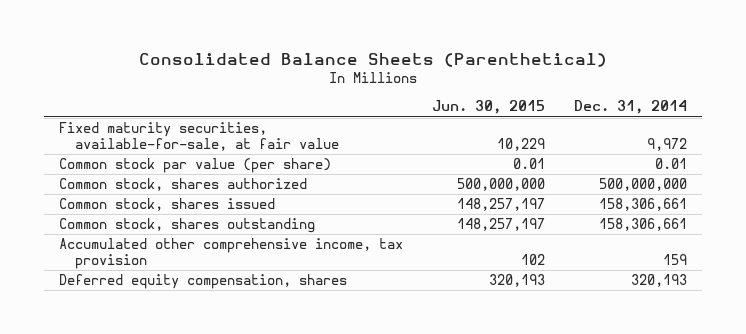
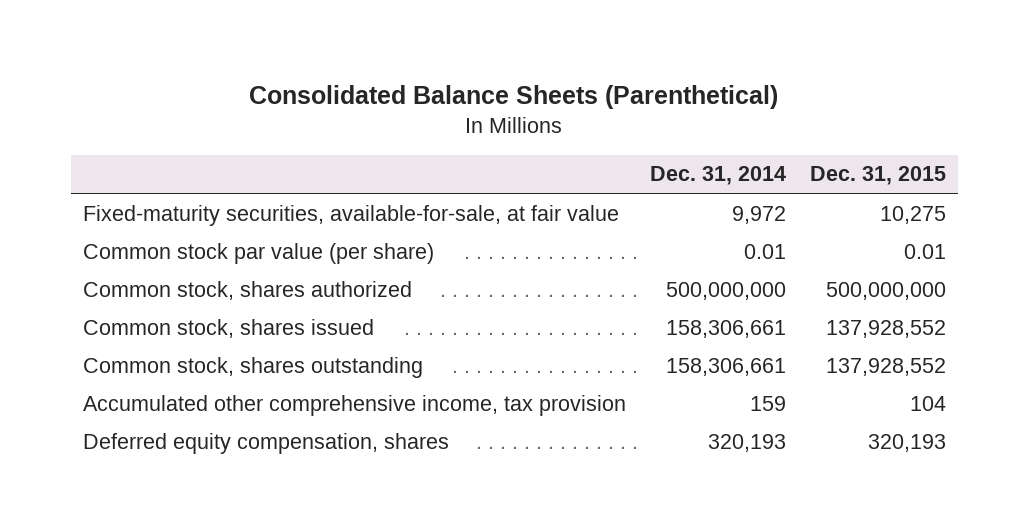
[431,100,545,115] Jun. 30, 2015 -> none
none -> [809,166,946,186] Dec. 31, 2015
[58,122,339,152] Fixed maturity securities, available-for-sale, at fair value -> [82,204,619,226] Fixed-maturity securities, available-for-sale, at fair value

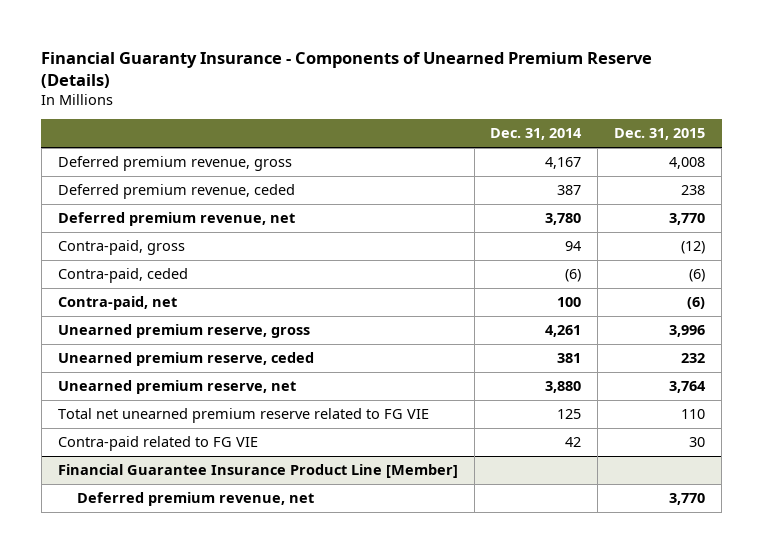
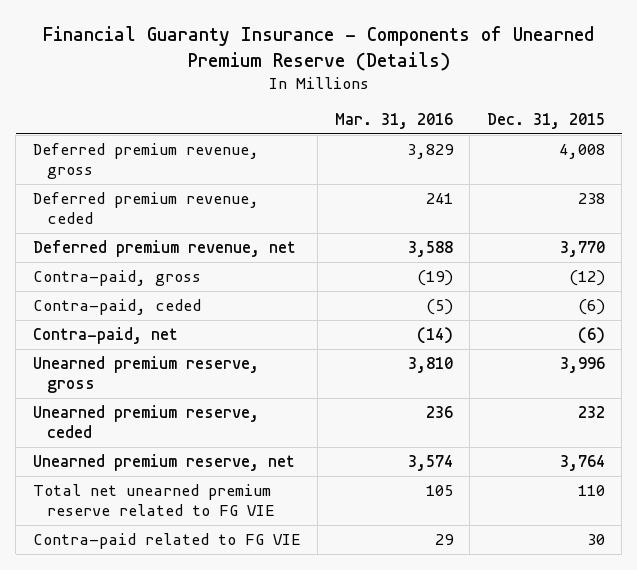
[490,128,583,141] Dec. 31, 2014 -> none
none -> [334,113,453,130] Mar. 31, 2016
[57,464,458,479] Financial Guarantee Insurance Product Line [Member] -> none
[76,492,314,507] Deferred premium revenue, net -> none

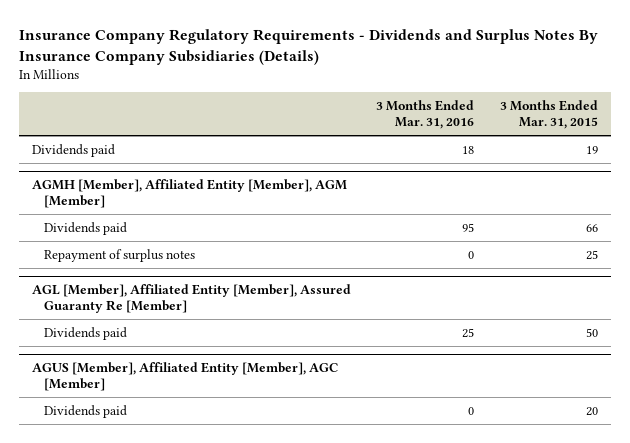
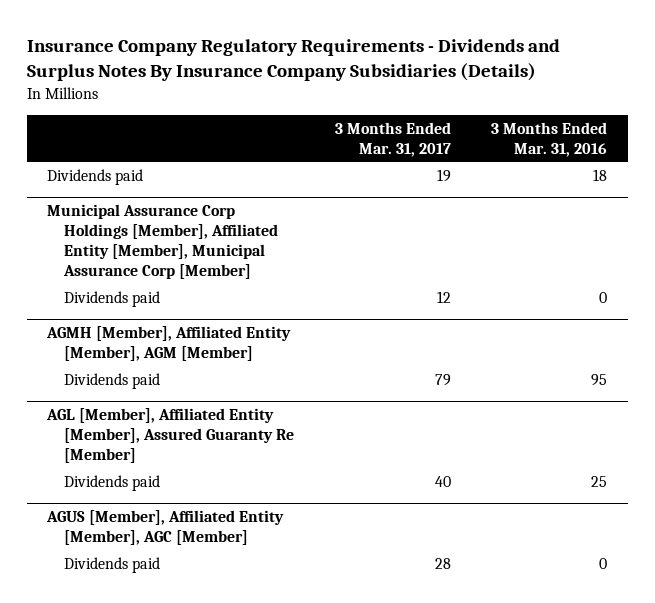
[500,100,599,130] 3 Months Ended Mar. 31, 2015 -> none
none -> [334,121,451,157] 3 Months Ended Mar. 31, 2017
none -> [47,204,278,280] Municipal Assurance Corp Holdings [Member], Affiliated Entity [Member], Municipal Assurance Corp [Member]
none -> [63,290,160,307] Dividends paid
[43,248,195,262] Repayment of surplus notes -> none

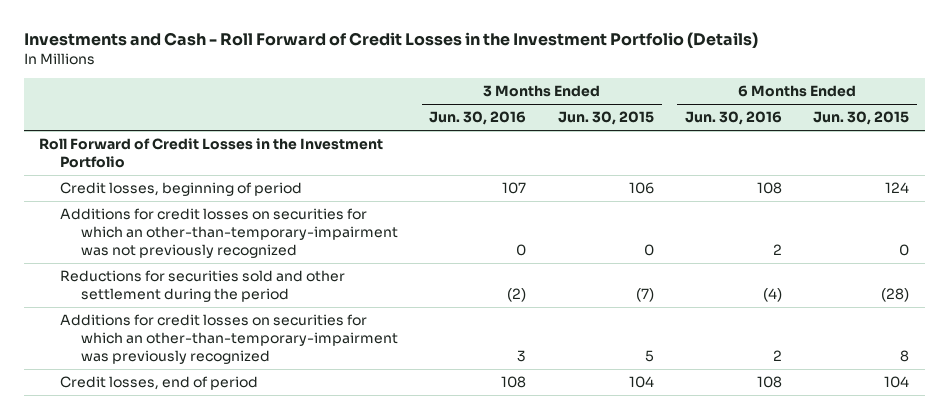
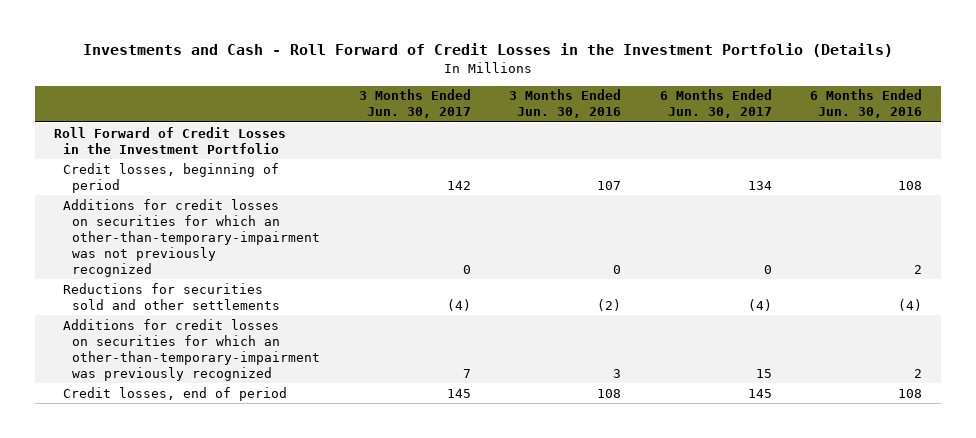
[557,111,654,126] Jun. 30, 2015 -> none
[813,111,910,126] Jun. 30, 2015 -> none
none -> [358,89,471,119] 3 Months Ended Jun. 30, 2017
none -> [659,89,772,119] 6 Months Ended Jun. 30, 2017
[60,270,346,302] Reductions for securities sold and other settlement during the period -> [63,282,281,310] Reductions for securities sold and other settlements

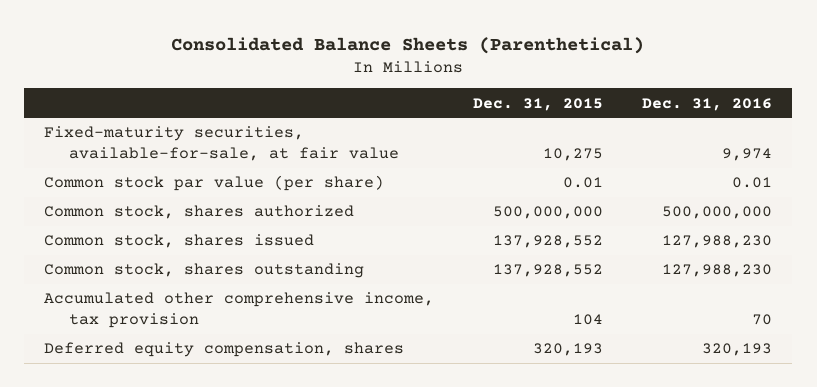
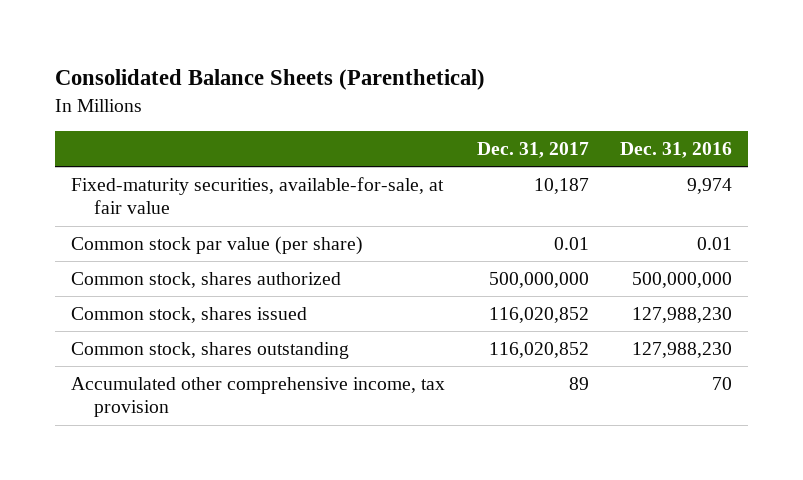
[473,97,604,111] Dec. 31, 2015 -> none
none -> [476,142,589,159] Dec. 31, 2017
[44,342,405,358] Deferred equity compensation, shares -> none

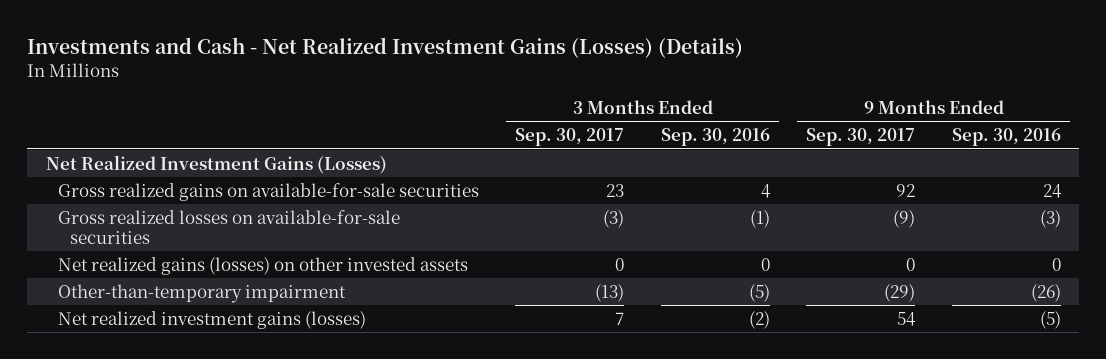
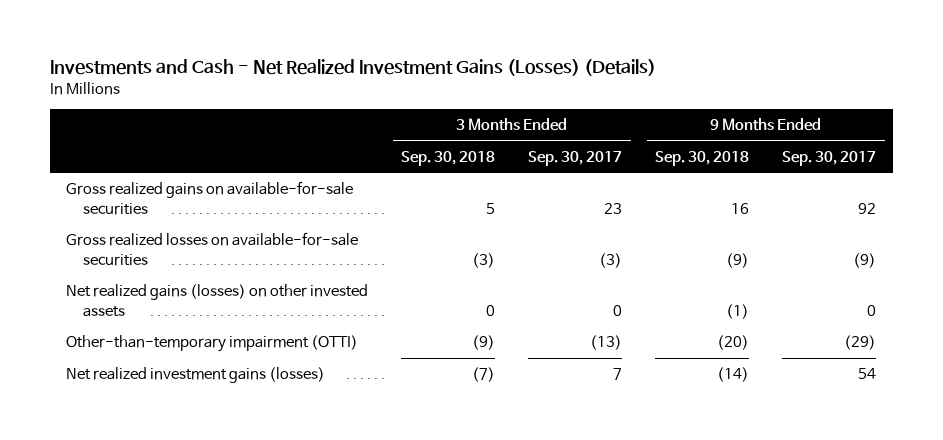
[660,128,770,147] Sep. 30, 2016 -> none
[951,128,1061,147] Sep. 30, 2016 -> none
none -> [401,150,496,166] Sep. 30, 2018
none -> [655,150,750,166] Sep. 30, 2018
[45,154,387,174] Net Realized Investment Gains (Losses) -> none
[57,283,346,303] Other-than-temporary impairment -> [66,335,359,353] Other-than-temporary impairment (OTTI)

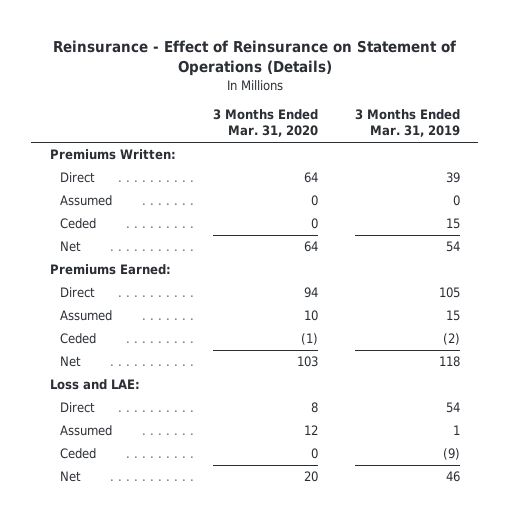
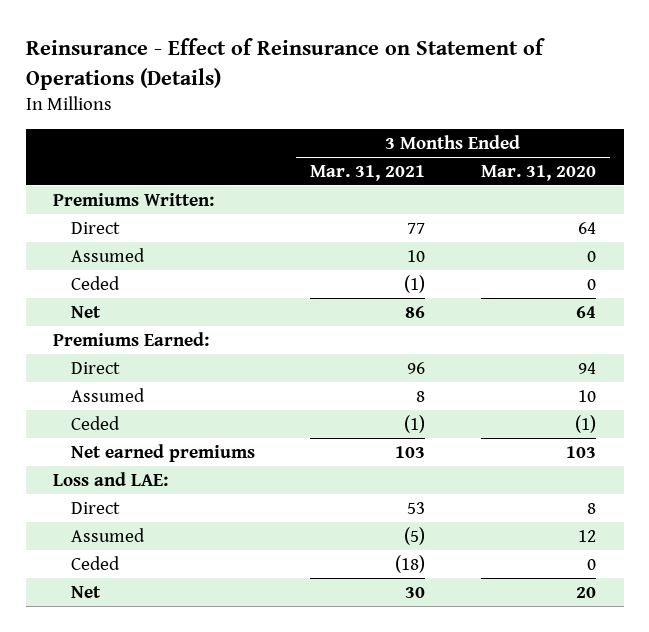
[354,109,460,138] 3 Months Ended Mar. 31, 2019 -> none
none -> [310,164,426,181] Mar. 31, 2021
[59,356,81,368] Net -> [70,443,255,462] Net earned premiums

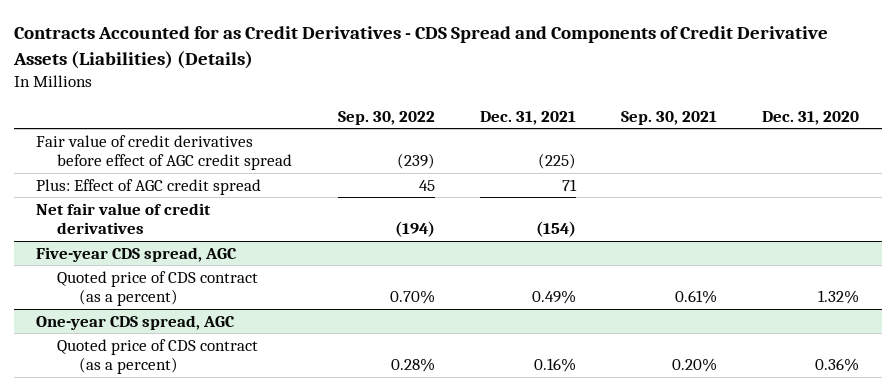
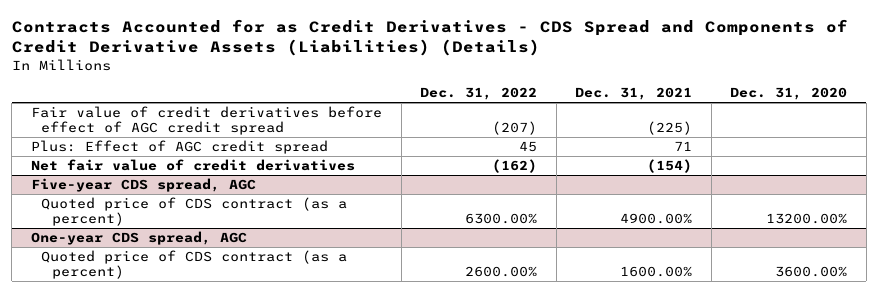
[337,110,435,125] Sep. 30, 2022 -> none
[621,110,718,125] Sep. 30, 2021 -> none
none -> [420,87,538,101] Dec. 31, 2022
[531,289,576,304] 0.49% -> [620,213,693,225] 4900.00%
[818,289,860,304] 1.32% -> [766,213,848,225] 13200.00%
[533,357,576,372] 0.16% -> [620,266,693,278] 1600.00%
[815,357,860,372] 0.36% -> [775,266,848,278] 3600.00%

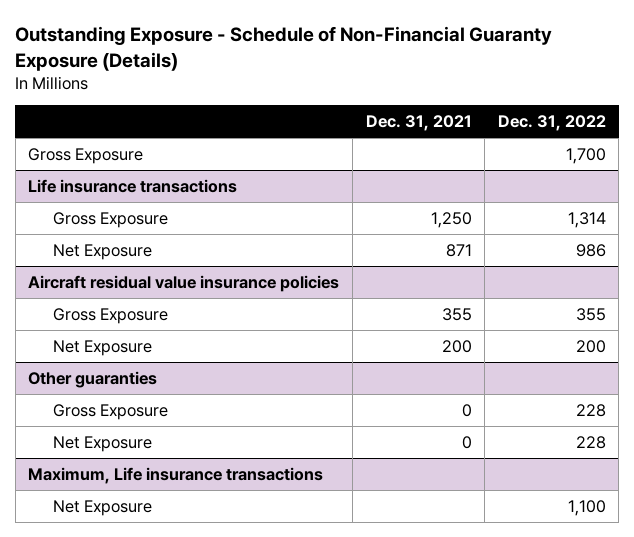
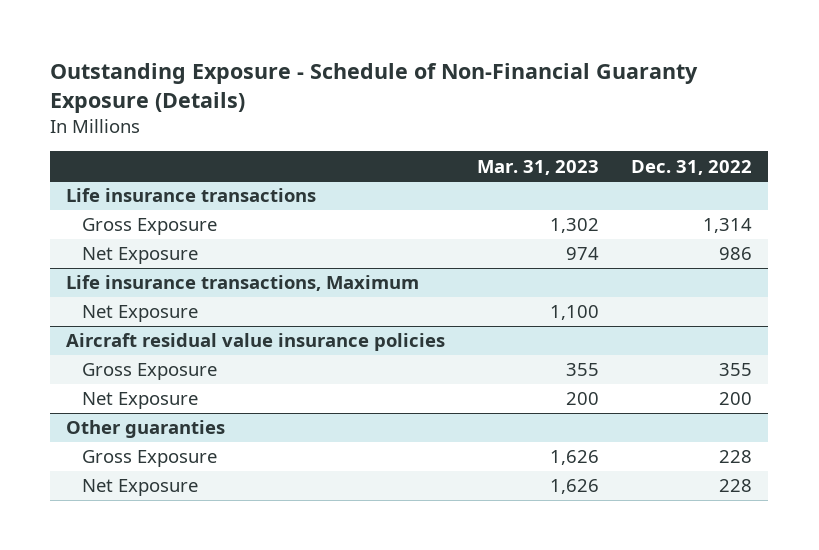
[365,115,472,132] Dec. 31, 2021 -> none
none -> [477,159,600,175] Mar. 31, 2023
[28,147,144,164] Gross Exposure -> none
none -> [66,275,420,292] Life insurance transactions, Maximum
none -> [82,305,199,323] Net Exposure
[28,466,324,484] Maximum, Life insurance transactions -> none
[52,499,152,516] Net Exposure -> none

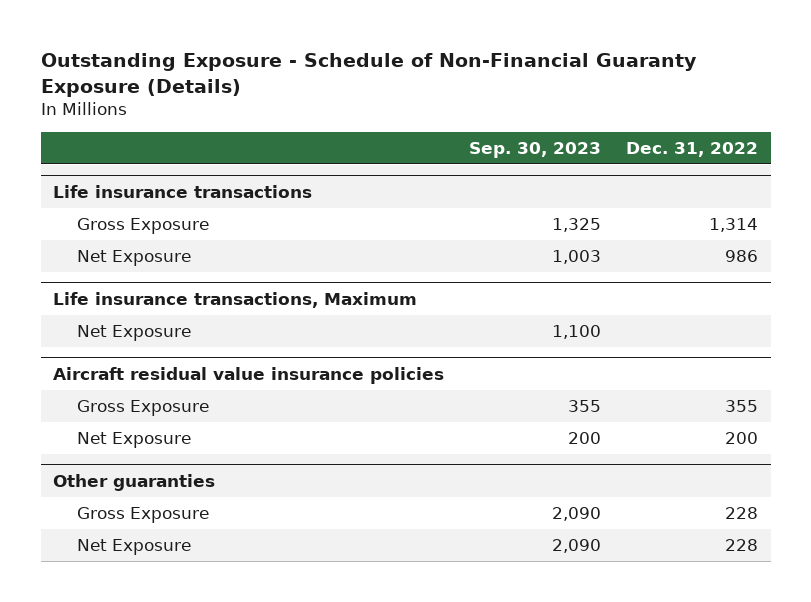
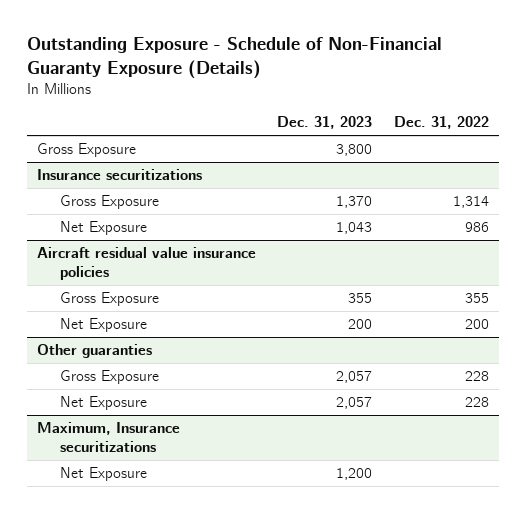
[469,141,602,158] Sep. 30, 2023 -> none
none -> [277,116,373,130] Dec. 31, 2023
none -> [37,143,137,158] Gross Exposure
[53,184,313,198] Life insurance transactions -> [37,169,203,181] Insurance securitizations
[53,291,418,308] Life insurance transactions, Maximum -> none
[77,325,192,342] Net Exposure -> none
none -> [37,422,181,452] Maximum, Insurance securitizations
none -> [59,467,147,482] Net Exposure

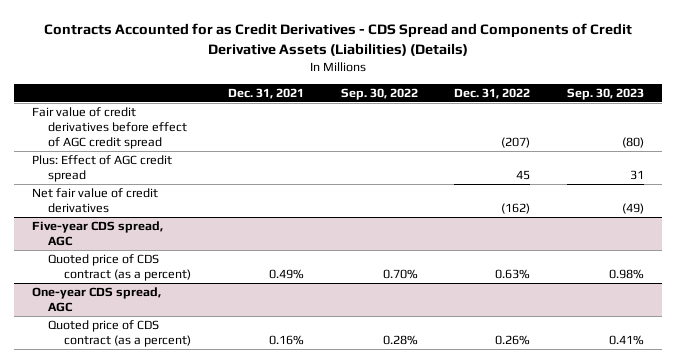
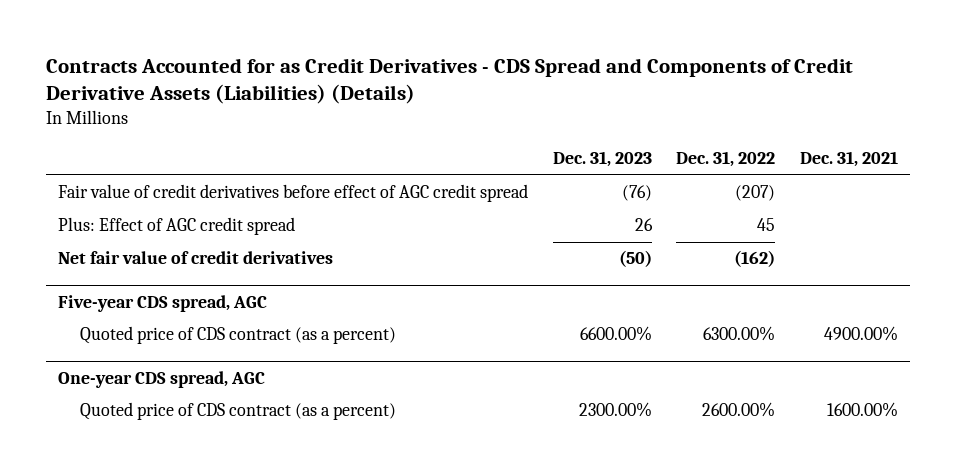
[340,87,418,100] Sep. 30, 2022 -> none
[567,87,645,100] Sep. 30, 2023 -> none
none -> [552,151,652,168] Dec. 31, 2023
[268,268,304,279] 0.49% -> [823,326,898,342] 4900.00%
[495,268,531,279] 0.63% -> [703,326,776,342] 6300.00%
[268,334,304,345] 0.16% -> [826,402,898,418] 1600.00%
[495,334,531,345] 0.26% -> [702,402,776,418] 2600.00%

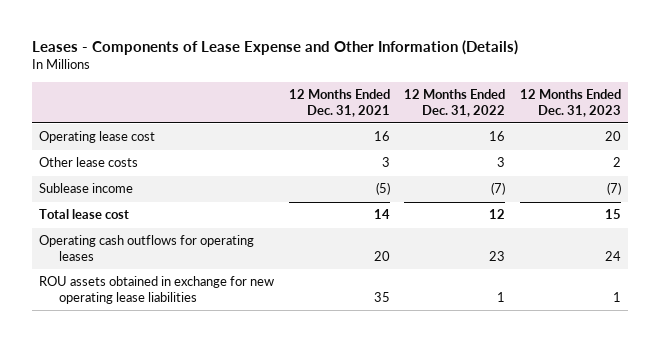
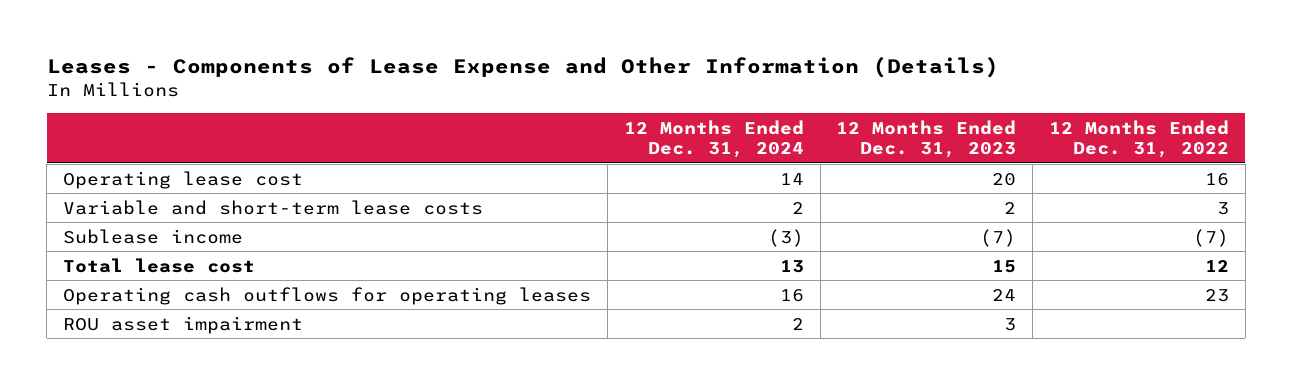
[288,88,390,117] 12 Months Ended Dec. 31, 2021 -> none
none -> [623,120,804,159] 12 Months Ended Dec. 31, 2024
[39,157,139,168] Other lease costs -> [63,199,484,215] Variable and short-term lease costs
[39,276,275,305] ROU assets obtained in exchange for new operating lease liabilities -> none
none -> [63,315,304,334] ROU asset impairment

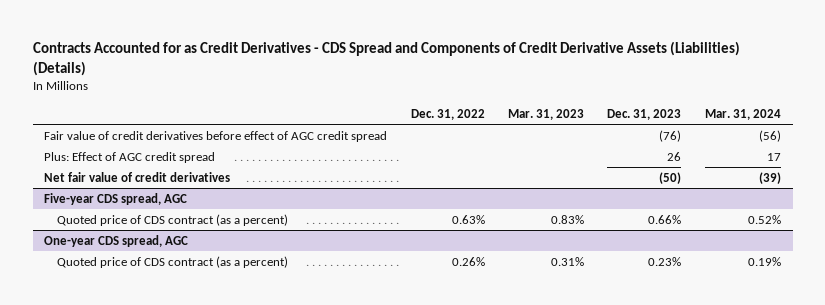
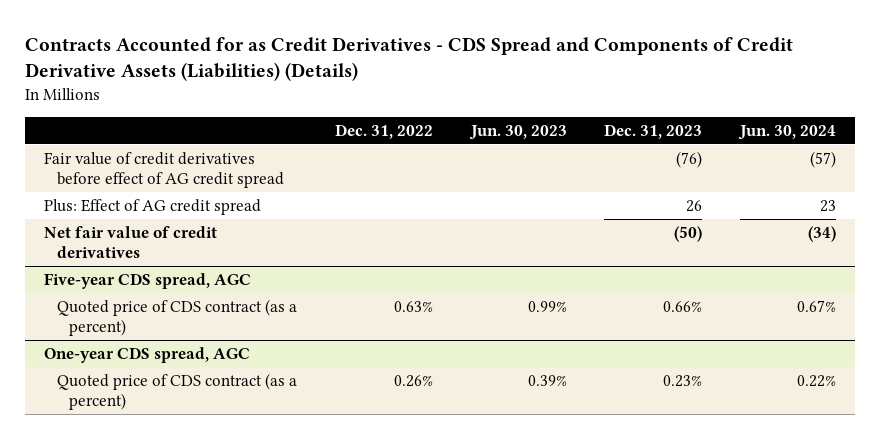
[508,108,585,120] Mar. 31, 2023 -> none
[704,108,781,120] Mar. 31, 2024 -> none
none -> [468,124,567,140] Jun. 30, 2023
none -> [738,124,837,140] Jun. 30, 2024
[44,130,388,142] Fair value of credit derivatives before effect of AGC credit spread -> [44,151,284,188] Fair value of credit derivatives before effect of AG credit spread
[44,151,216,163] Plus: Effect of AGC credit spread -> [44,198,262,215] Plus: Effect of AG credit spread

